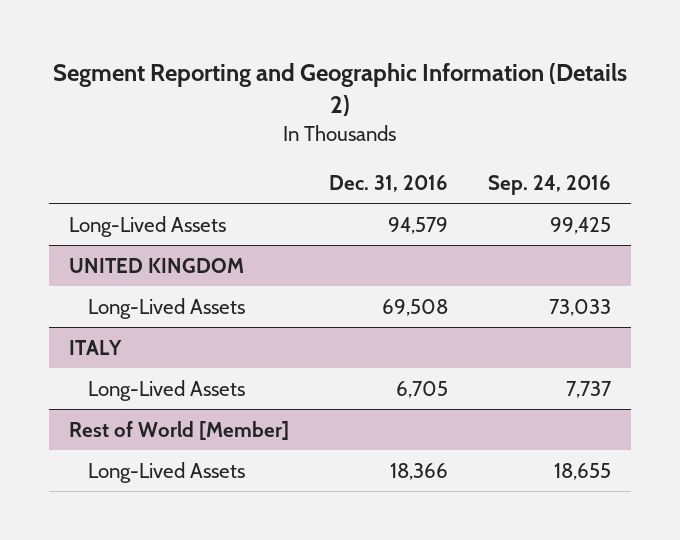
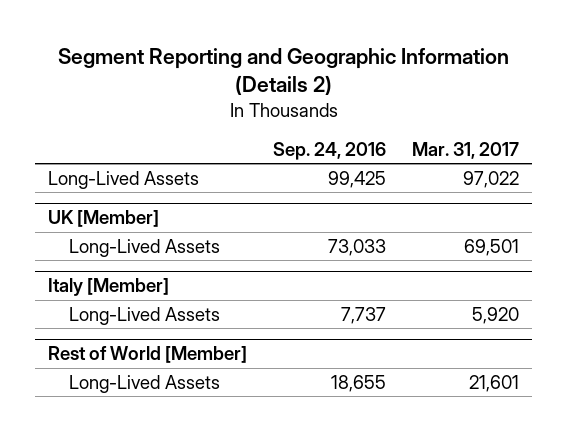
[328,174,448,192] Dec. 31, 2016 -> none
none -> [412,141,520,159] Mar. 31, 2017
[68,257,244,273] UNITED KINGDOM -> [48,210,160,228] UK [Member]
[68,339,122,355] ITALY -> [48,278,170,297] Italy [Member]

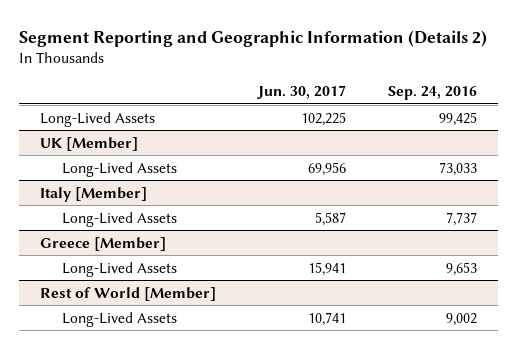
[412,141,520,159] Mar. 31, 2017 -> none
none -> [256,85,346,100] Jun. 30, 2017
none -> [39,236,166,251] Greece [Member]
none -> [62,261,178,277] Long-Lived Assets
[331,374,387,392] 18,655 -> [446,312,478,326] 9,002

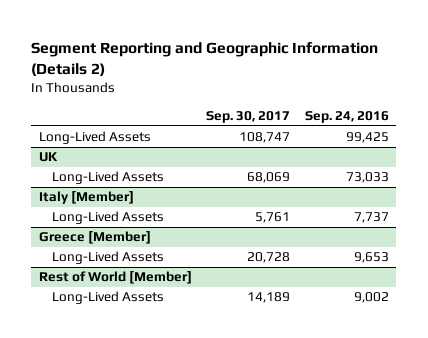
[256,85,346,100] Jun. 30, 2017 -> none
none -> [206,111,291,124] Sep. 30, 2017
[39,136,138,151] UK [Member] -> [38,152,58,163] UK

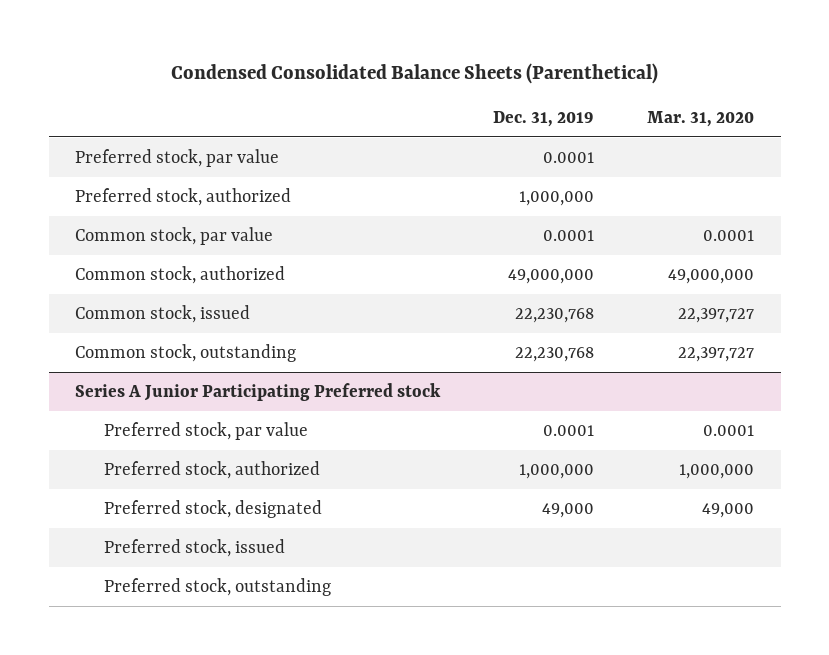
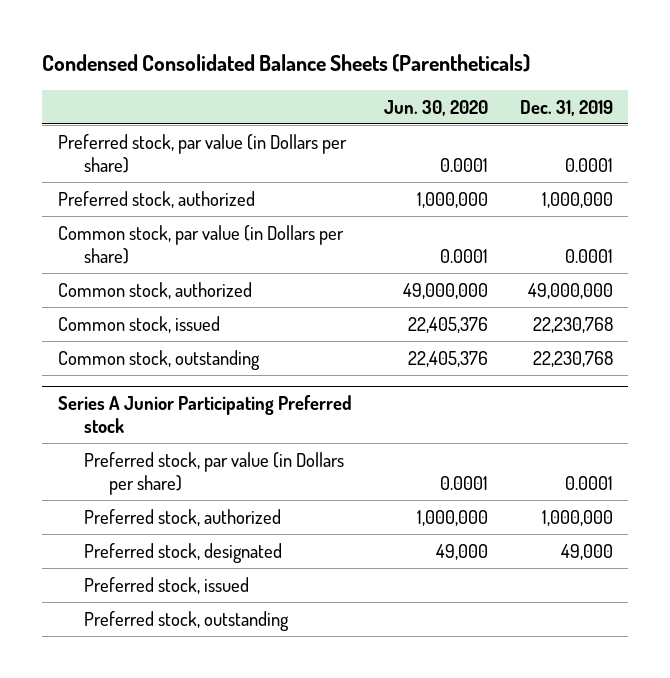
[170,62,658,84] Condensed Consolidated Balance Sheets (Parenthetical) -> [41,54,530,73] Condensed Consolidated Balance Sheets (Parentheticals)
[647,111,755,128] Mar. 31, 2020 -> none
none -> [383,99,488,116] Jun. 30, 2020
[75,148,280,167] Preferred stock, par value -> [57,133,347,173] Preferred stock, par value (in Dollars per share)
[75,226,274,245] Common stock, par value -> [57,224,344,264] Common stock, par value (in Dollars per share)
[104,421,309,440] Preferred stock, par value -> [83,451,344,495] Preferred stock, par value (in Dollars per share)

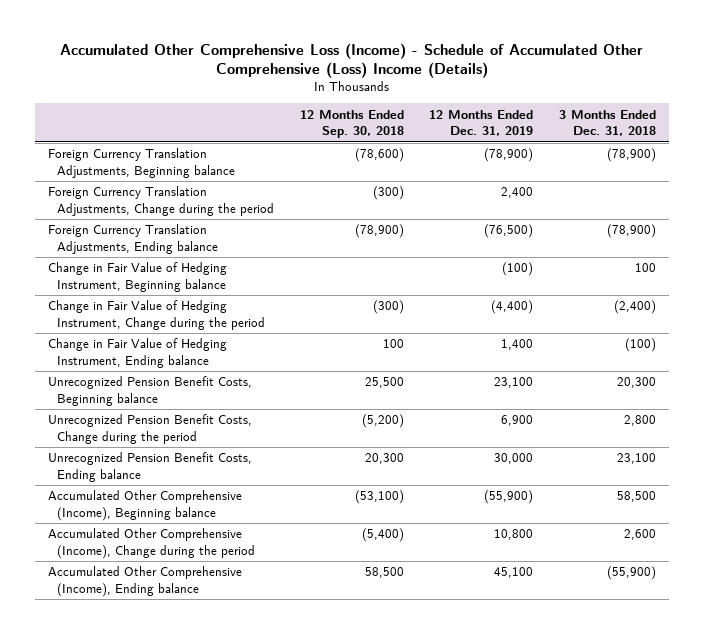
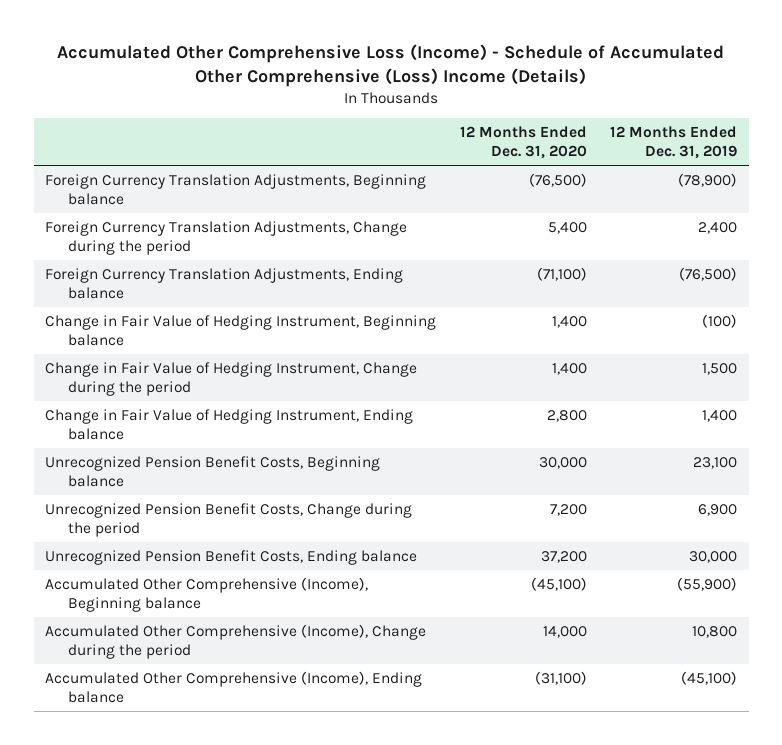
[299,109,404,138] 12 Months Ended Sep. 30, 2018 -> none
[558,109,656,136] 3 Months Ended Dec. 31, 2018 -> none
none -> [459,125,587,160] 12 Months Ended Dec. 31, 2020
[491,300,534,315] (4,400) -> [701,362,737,375] 1,500
[494,567,534,579] 45,100 -> [680,670,737,685] (45,100)

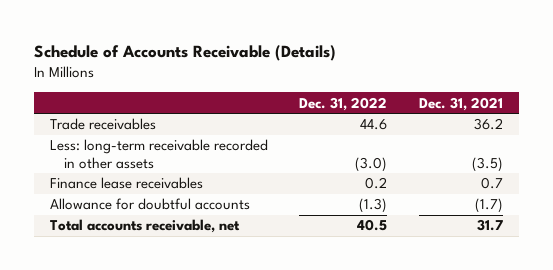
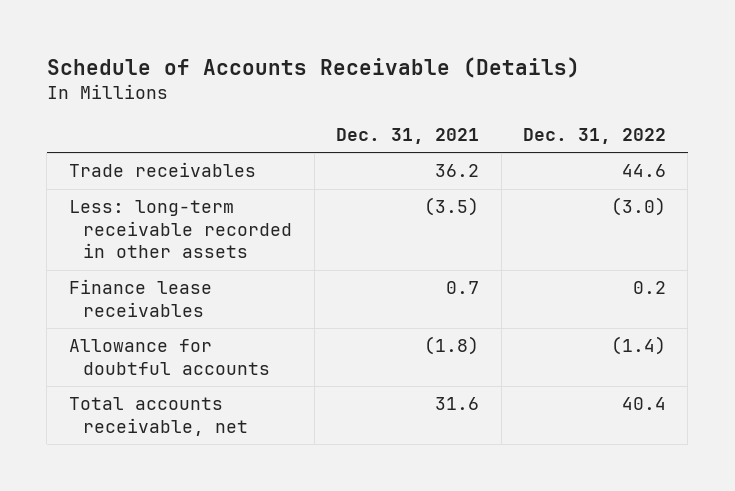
[359,198,388,214] (1.3) -> [611,336,667,356] (1.4)
[474,198,503,214] (1.7) -> [424,336,480,356] (1.8)
[357,219,388,232] 40.5 -> [622,397,667,411] 40.4
[476,219,503,232] 31.7 -> [435,397,480,411] 31.6

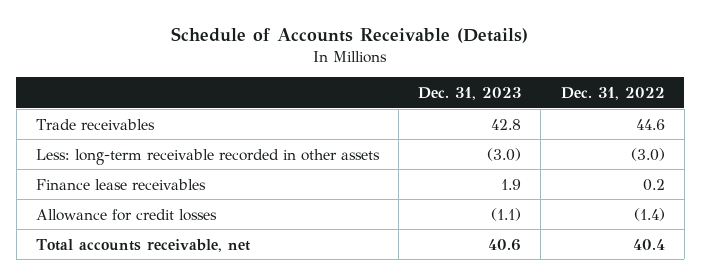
[336,127,480,144] Dec. 31, 2021 -> none
none -> [418,86,522,100] Dec. 31, 2023
[68,339,271,375] Allowance for doubtful accounts -> [35,208,217,221] Allowance for credit losses

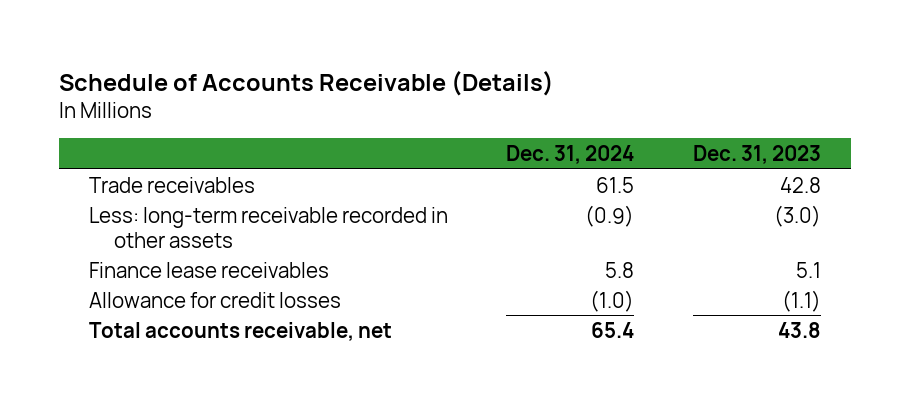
[560,86,665,100] Dec. 31, 2022 -> none
none -> [506,144,635,164] Dec. 31, 2024
[501,178,522,190] 1.9 -> [796,261,822,278] 5.1
[488,238,522,251] 40.6 -> [778,321,822,338] 43.8

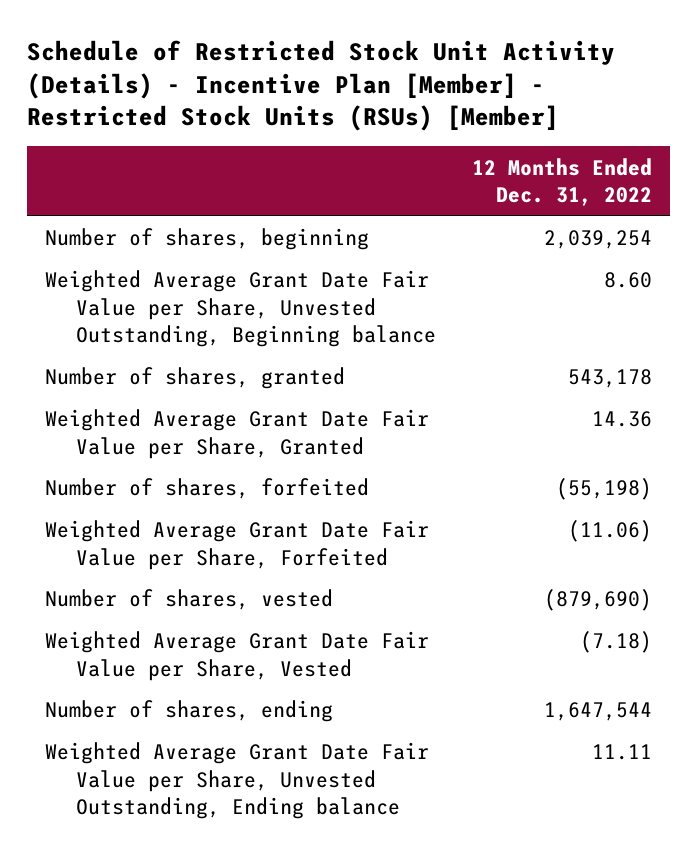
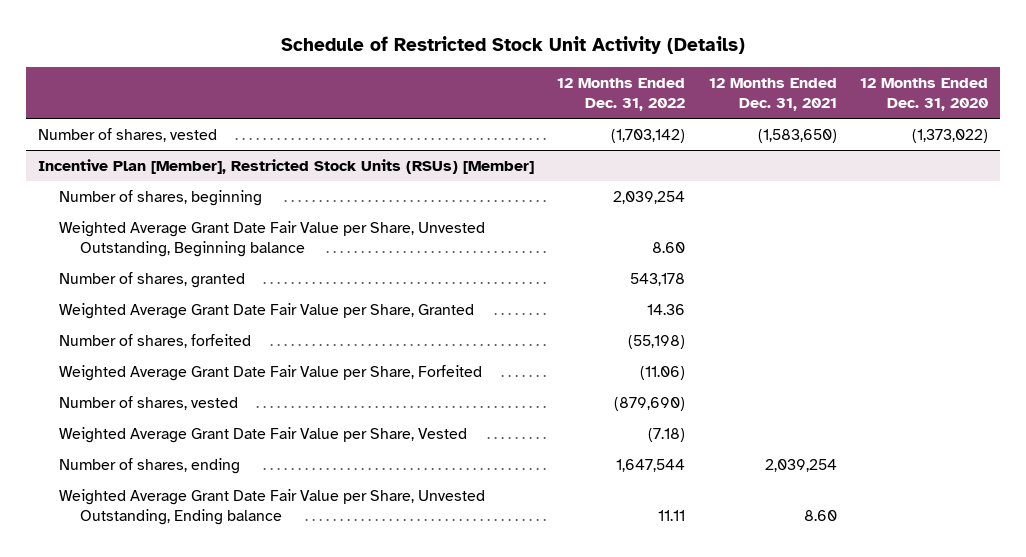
[27,40,616,132] Schedule of Restricted Stock Unit Activity (Details) - Incentive Plan [Member] - Restricted Stock Units (RSUs) [Member] -> [280,36,745,55] Schedule of Restricted Stock Unit Activity (Details)
none -> [708,78,837,112] 12 Months Ended Dec. 31, 2021
none -> [859,78,988,112] 12 Months Ended Dec. 31, 2020
none -> [37,127,217,142] Number of shares, vested
none -> [37,158,534,174] Incentive Plan [Member], Restricted Stock Units (RSUs) [Member]

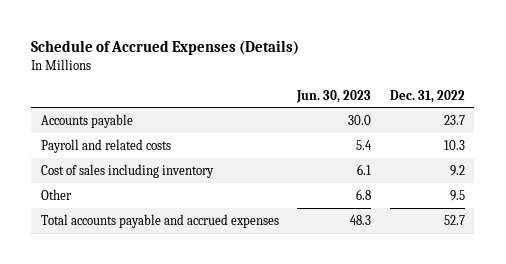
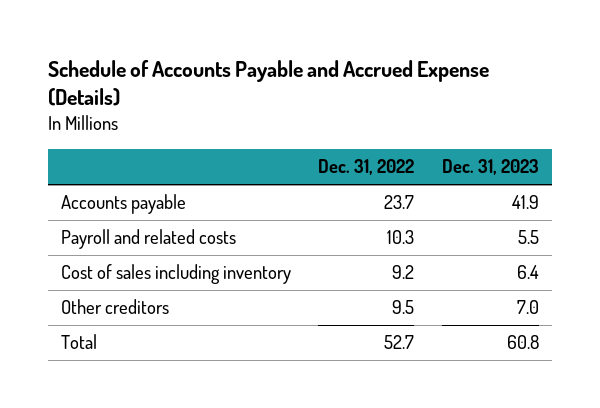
[31,39,300,55] Schedule of Accrued Expenses (Details) -> [47,59,489,107] Schedule of Accounts Payable and Accrued Expense (Details)
[296,89,372,103] Jun. 30, 2023 -> none
none -> [441,159,539,176] Dec. 31, 2023
[40,188,72,200] Other -> [61,299,170,315] Other creditors
[40,213,279,228] Total accounts payable and accrued expenses -> [61,334,98,350] Total

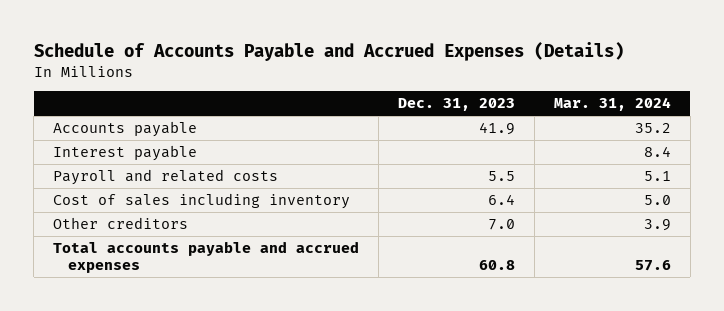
[47,59,489,107] Schedule of Accounts Payable and Accrued Expense (Details) -> [33,41,624,61] Schedule of Accounts Payable and Accrued Expenses (Details)
[318,159,415,176] Dec. 31, 2022 -> none
none -> [553,97,671,112] Mar. 31, 2024
none -> [53,145,198,162] Interest payable
[61,334,98,350] Total -> [53,241,360,274] Total accounts payable and accrued expenses

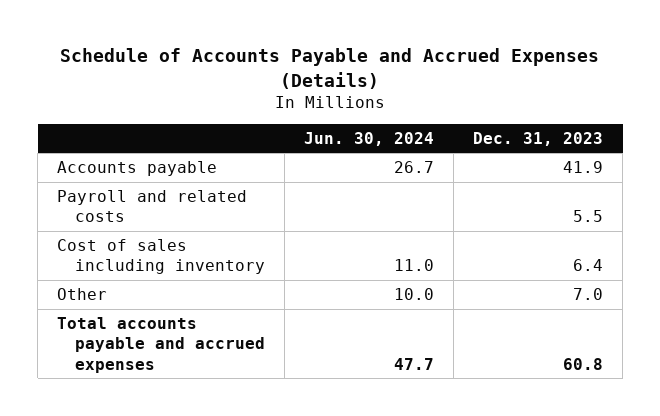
[553,97,671,112] Mar. 31, 2024 -> none
none -> [303,131,434,146] Jun. 30, 2024
[53,145,198,162] Interest payable -> none
[53,217,189,230] Other creditors -> [57,288,108,301] Other

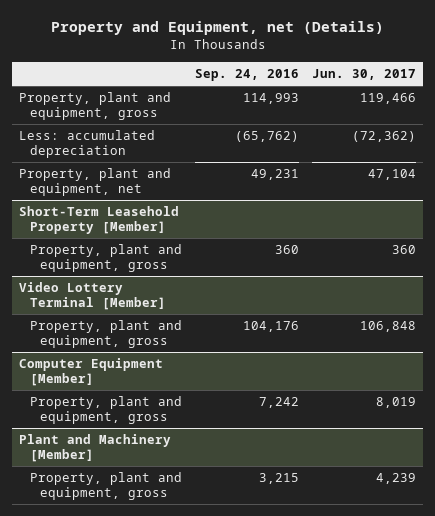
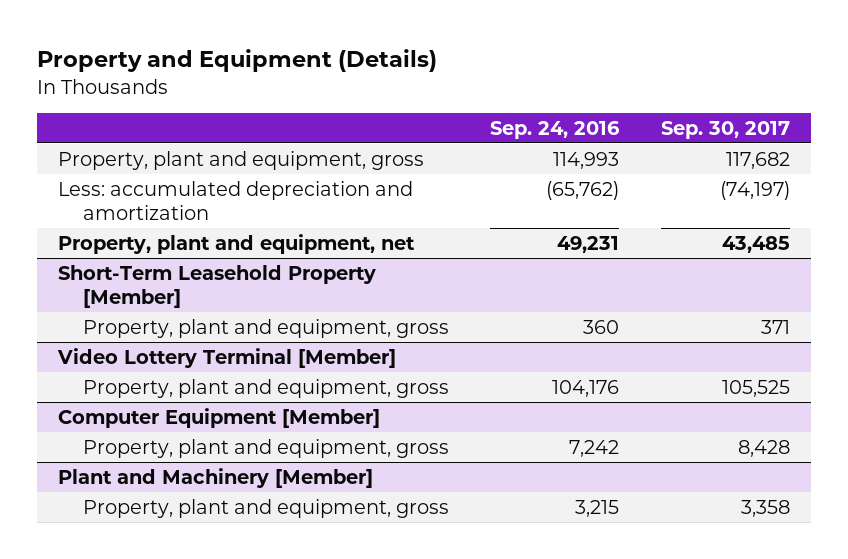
[50,21,384,36] Property and Equipment, net (Details) -> [37,49,438,73] Property and Equipment (Details)
[312,69,417,81] Jun. 30, 2017 -> none
none -> [660,120,790,139] Sep. 30, 2017
[19,130,156,158] Less: accumulated depreciation -> [58,180,414,221] Less: accumulated depreciation and amortization

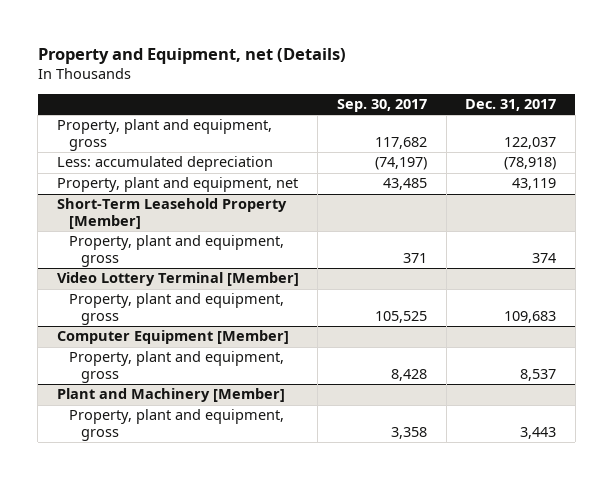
[37,49,438,73] Property and Equipment (Details) -> [37,48,346,65] Property and Equipment, net (Details)
[490,120,621,139] Sep. 24, 2016 -> none
none -> [465,99,557,112] Dec. 31, 2017
[58,180,414,221] Less: accumulated depreciation and amortization -> [56,156,273,172] Less: accumulated depreciation

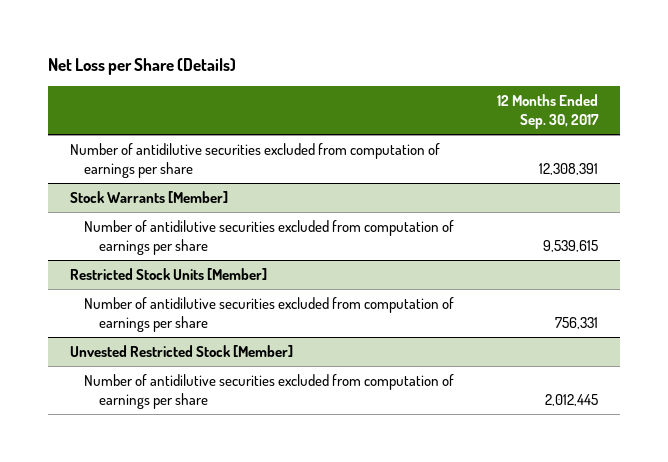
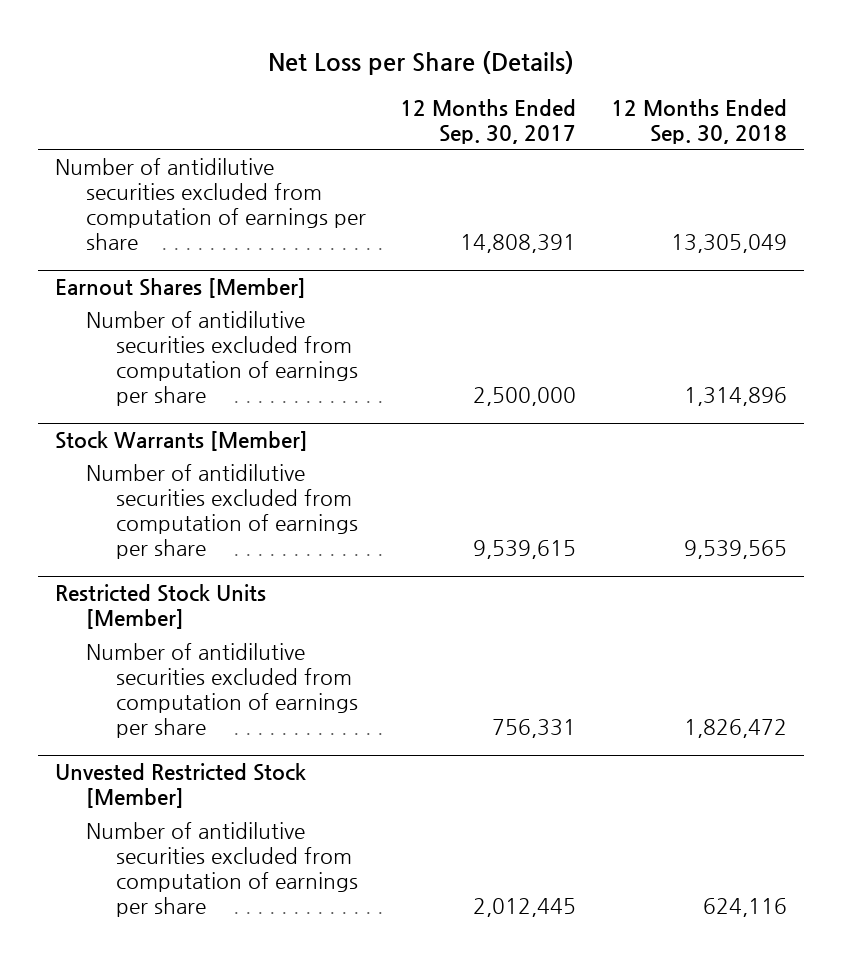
none -> [610,98,787,144] 12 Months Ended Sep. 30, 2018
[539,162,599,175] 12,308,391 -> [460,234,577,254] 14,808,391
none -> [55,278,307,299] Earnout Shares [Member]
none -> [85,310,359,407] Number of antidilutive securities excluded from computation of earnings per share

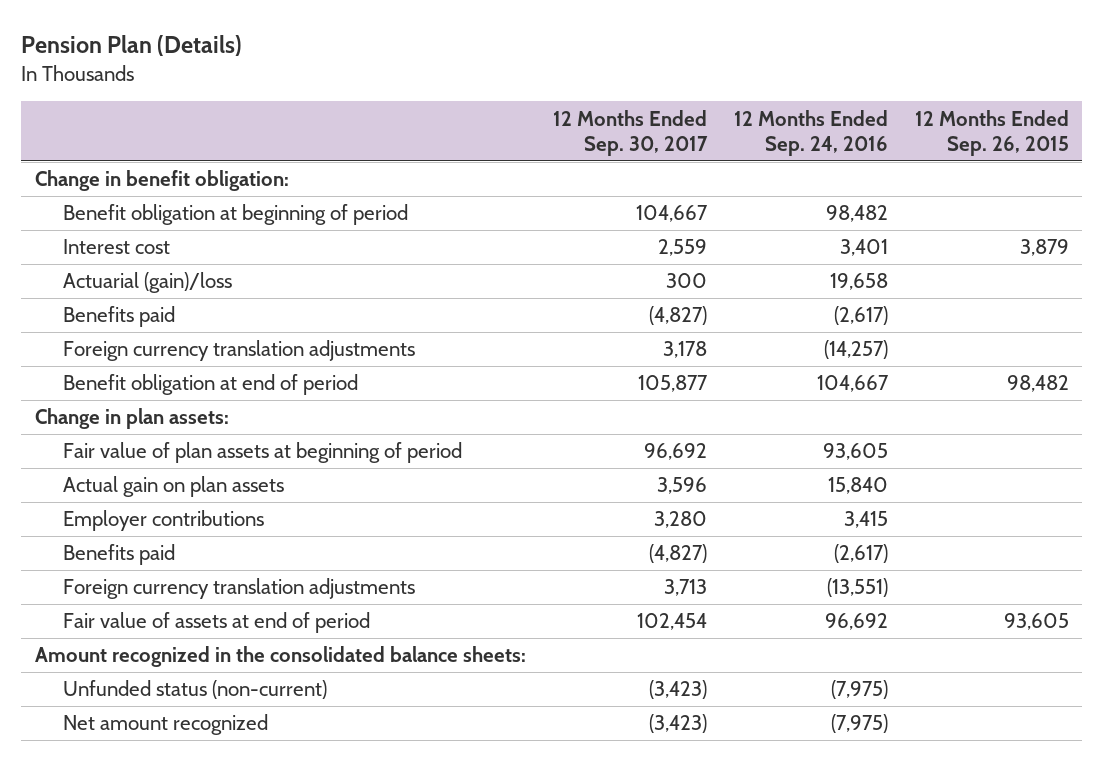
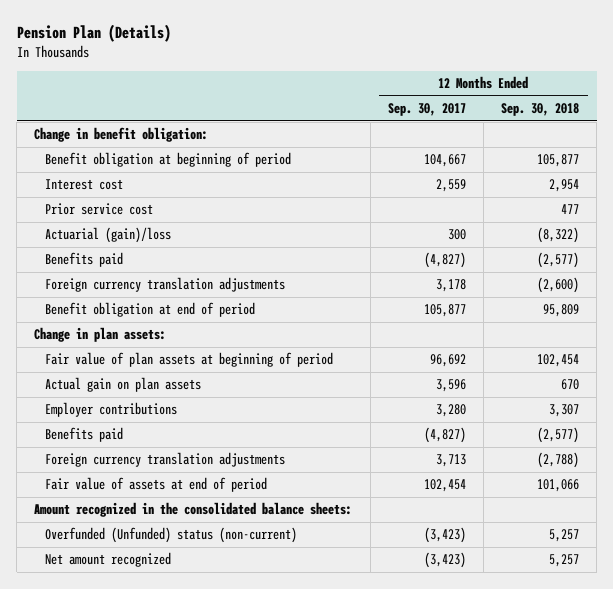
[733,109,888,156] 12 Months Ended Sep. 24, 2016 -> none
[914,109,1069,156] 12 Months Ended Sep. 26, 2015 -> none
none -> [501,103,580,117] Sep. 30, 2018
none -> [44,203,153,216] Prior service cost
[63,680,328,700] Unfunded status (non-current) -> [44,527,297,544] Overfunded (Unfunded) status (non-current)

